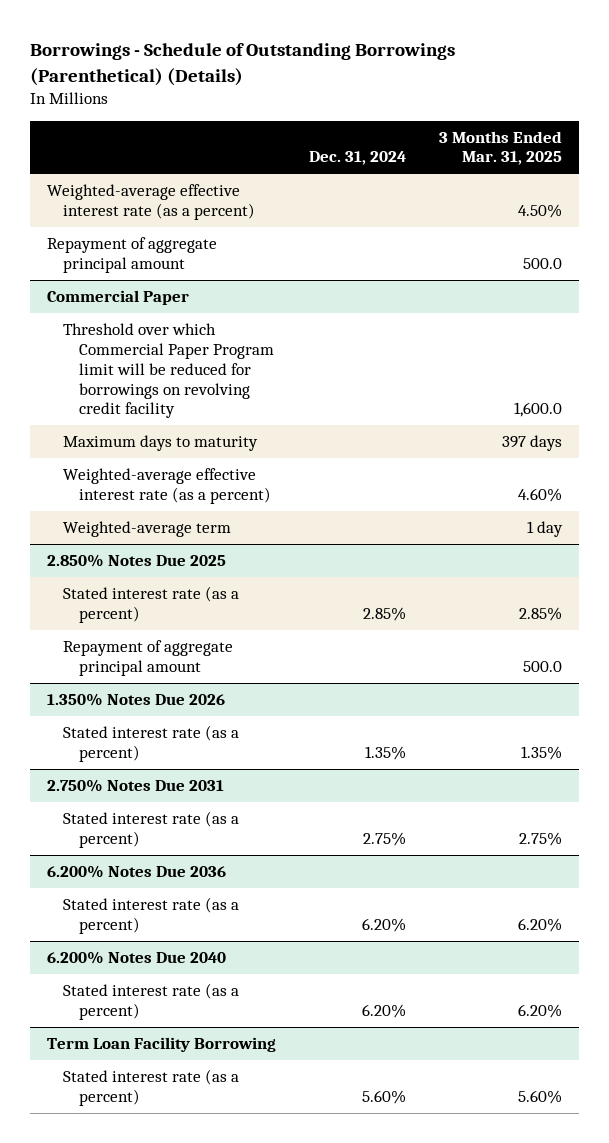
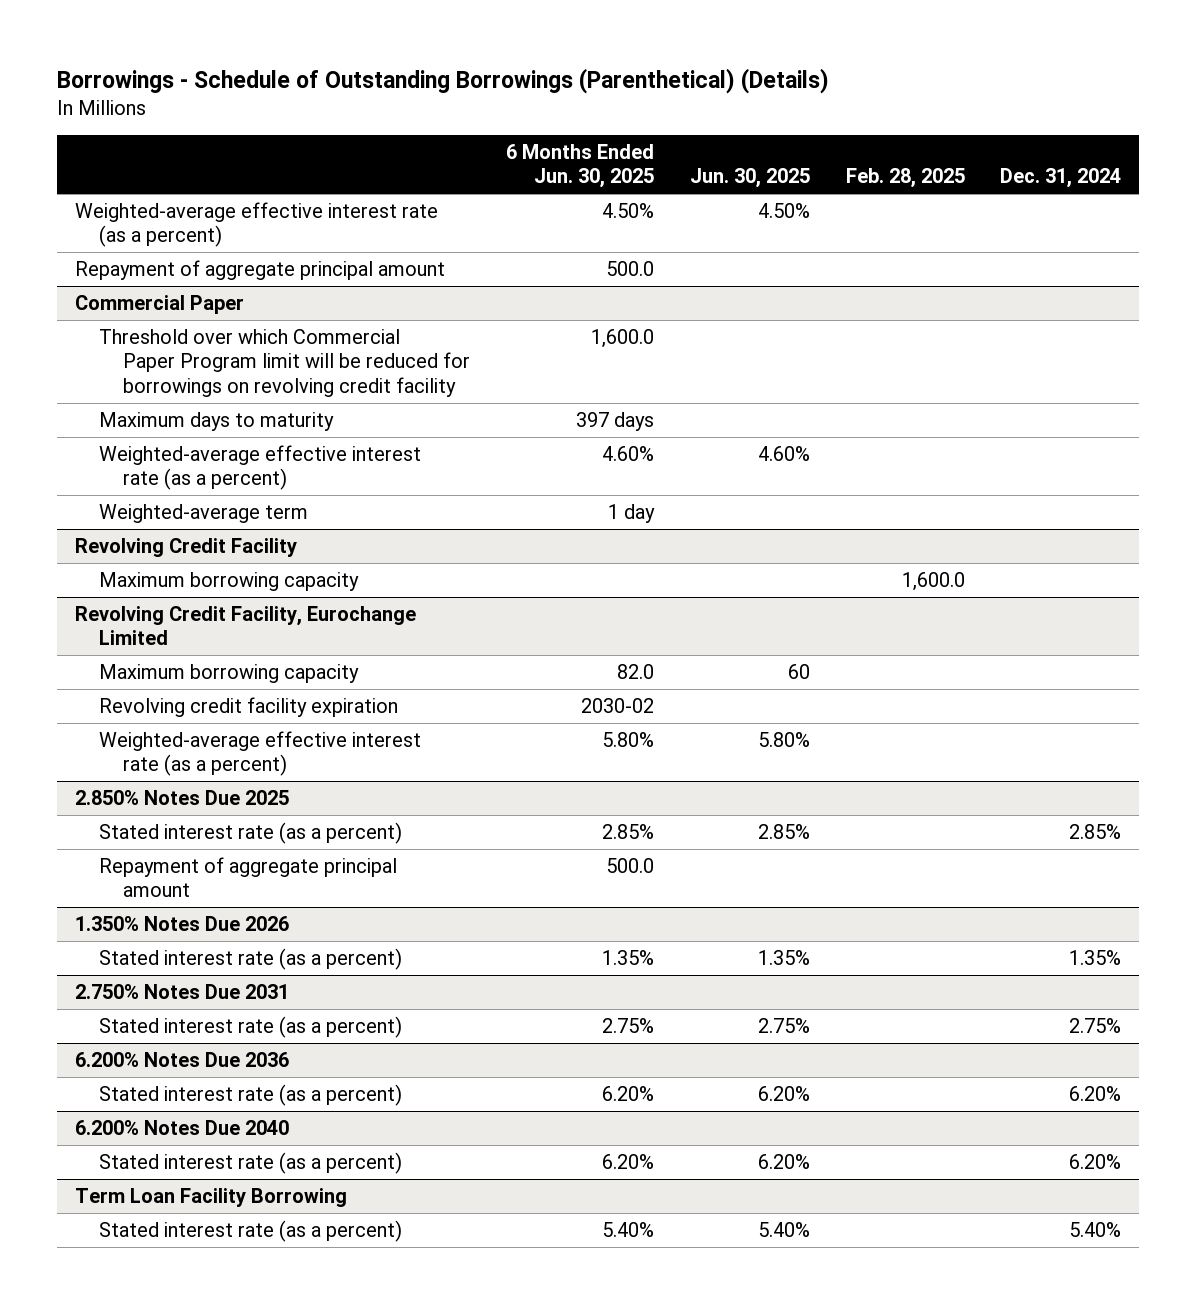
[438,130,562,166] 3 Months Ended Mar. 31, 2025 -> none
none -> [506,143,655,189] 6 Months Ended Jun. 30, 2025
none -> [689,168,810,189] Jun. 30, 2025
none -> [845,168,965,189] Feb. 28, 2025
none -> [75,538,298,558] Revolving Credit Facility
none -> [99,572,360,592] Maximum borrowing capacity
none -> [75,606,417,646] Revolving Credit Facility, Eurochange Limited
none -> [99,664,360,684] Maximum borrowing capacity
none -> [99,697,399,718] Revolving credit facility expiration
none -> [99,731,422,777] Weighted-average effective interest rate (as a percent)
[361,1089,406,1104] 5.60% -> [1069,1222,1122,1238] 5.40%

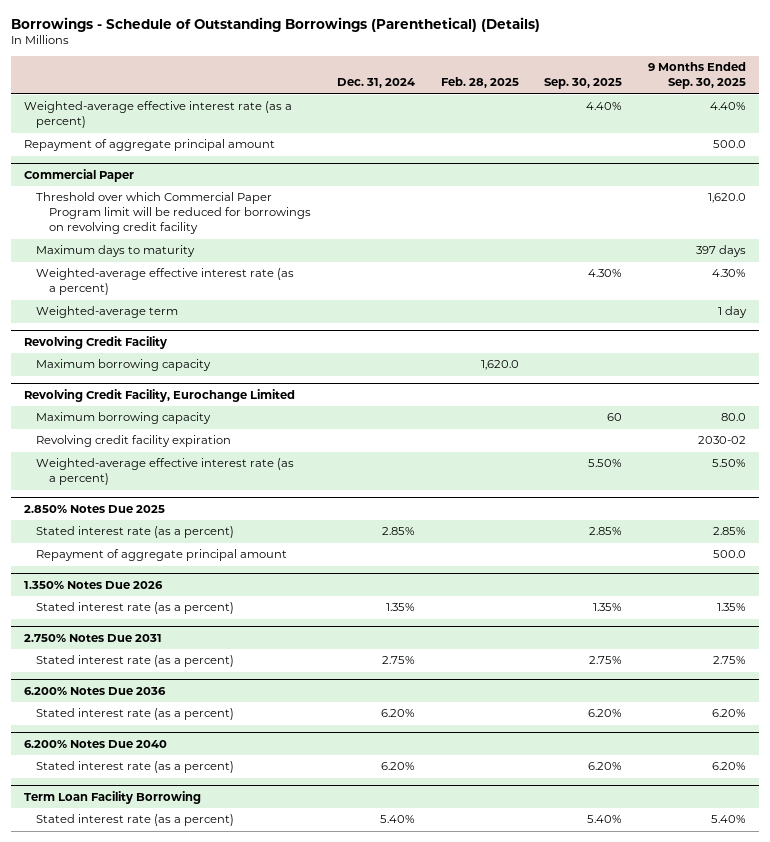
[506,143,655,189] 6 Months Ended Jun. 30, 2025 -> none
[689,168,810,189] Jun. 30, 2025 -> none
none -> [544,78,623,90] Sep. 30, 2025
none -> [647,62,746,90] 9 Months Ended Sep. 30, 2025
[901,572,965,592] 1,600.0 -> [480,360,519,371] 1,620.0

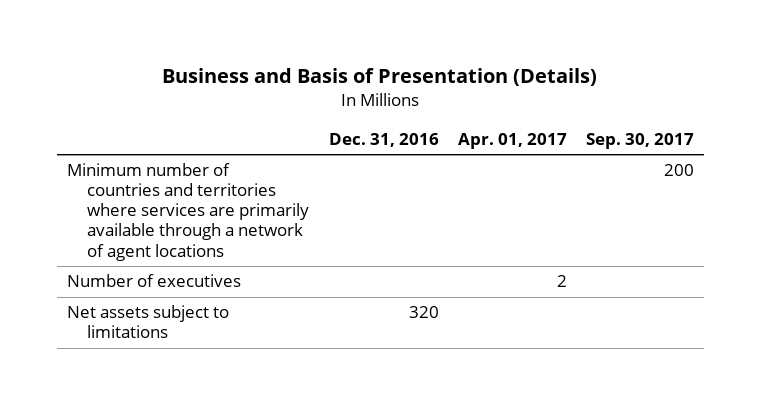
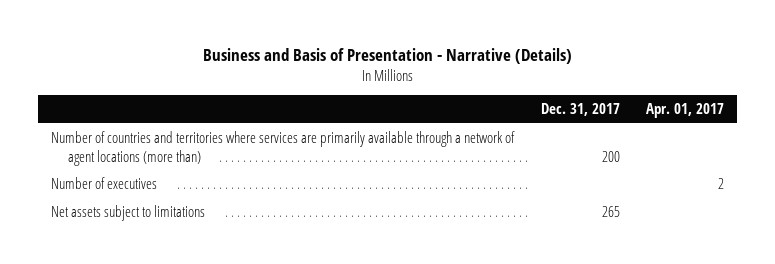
[162,68,598,87] Business and Basis of Presentation (Details) -> [202,47,572,64] Business and Basis of Presentation - Narrative (Details)
[328,132,439,147] Dec. 31, 2016 -> none
[586,132,695,149] Sep. 30, 2017 -> none
none -> [540,103,620,117] Dec. 31, 2017
[66,163,310,261] Minimum number of countries and territories where services are primarily available through a network of agent locations -> [51,130,516,166] Number of countries and territories where services are primarily available through a network of agent locations (more than)

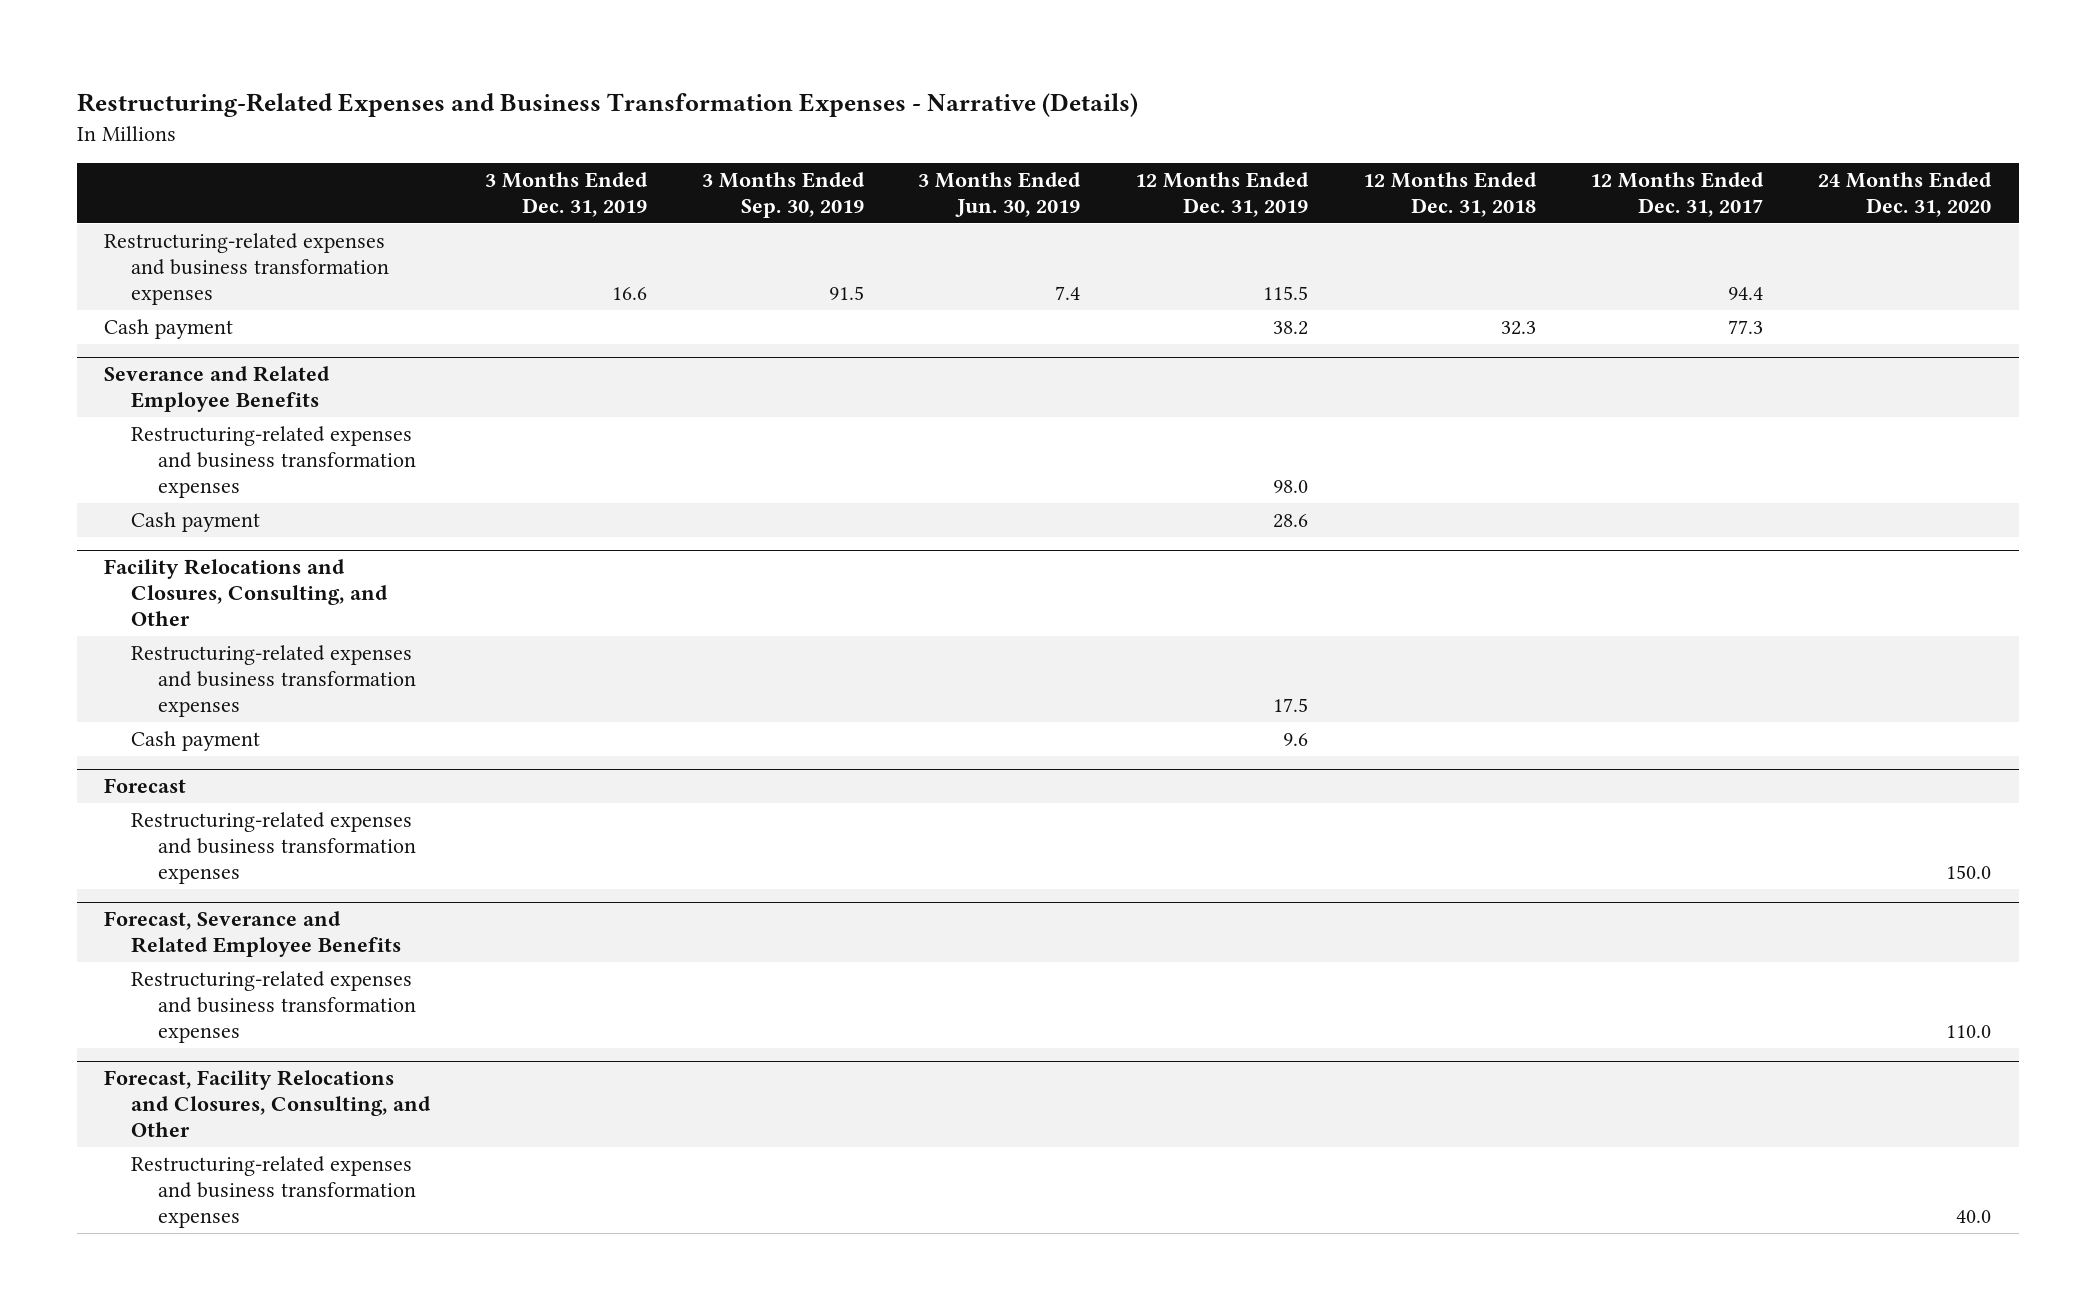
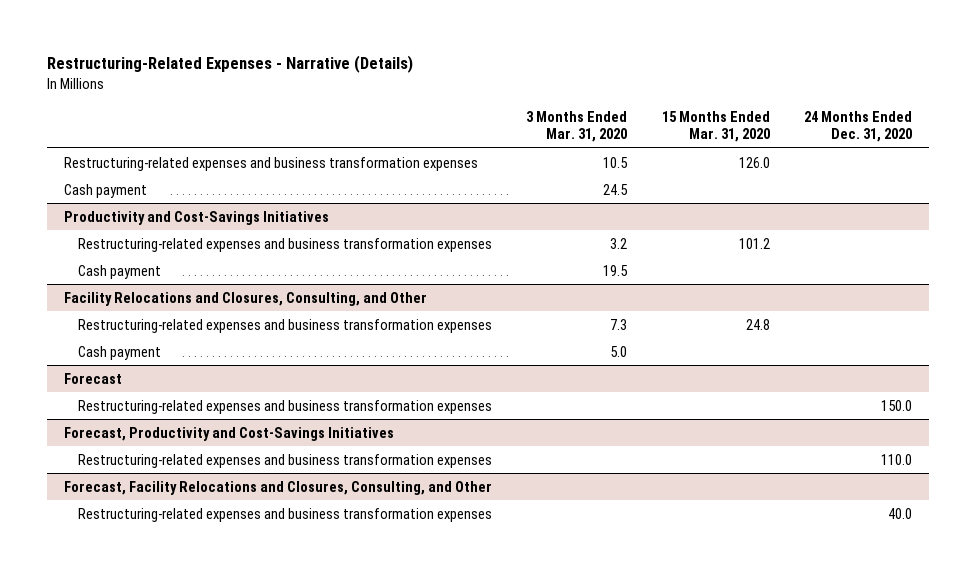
[76,92,1138,117] Restructuring-Related Expenses and Business Transformation Expenses - Narrative (Details) -> [46,55,413,74] Restructuring-Related Expenses - Narrative (Details)
[484,171,648,217] 3 Months Ended Dec. 31, 2019 -> none
[701,171,865,218] 3 Months Ended Sep. 30, 2019 -> none
[918,171,1082,217] 3 Months Ended Jun. 30, 2019 -> none
[1135,171,1310,217] 12 Months Ended Dec. 31, 2019 -> none
[1362,171,1537,217] 12 Months Ended Dec. 31, 2018 -> none
[1590,171,1765,217] 12 Months Ended Dec. 31, 2017 -> none
none -> [526,111,628,143] 3 Months Ended Mar. 31, 2020
none -> [661,111,770,143] 15 Months Ended Mar. 31, 2020
[103,366,330,413] Severance and Related Employee Benefits -> [63,210,329,225] Productivity and Cost-Savings Initiatives
[103,911,402,958] Forecast, Severance and Related Employee Benefits -> [63,426,394,441] Forecast, Productivity and Cost-Savings Initiatives

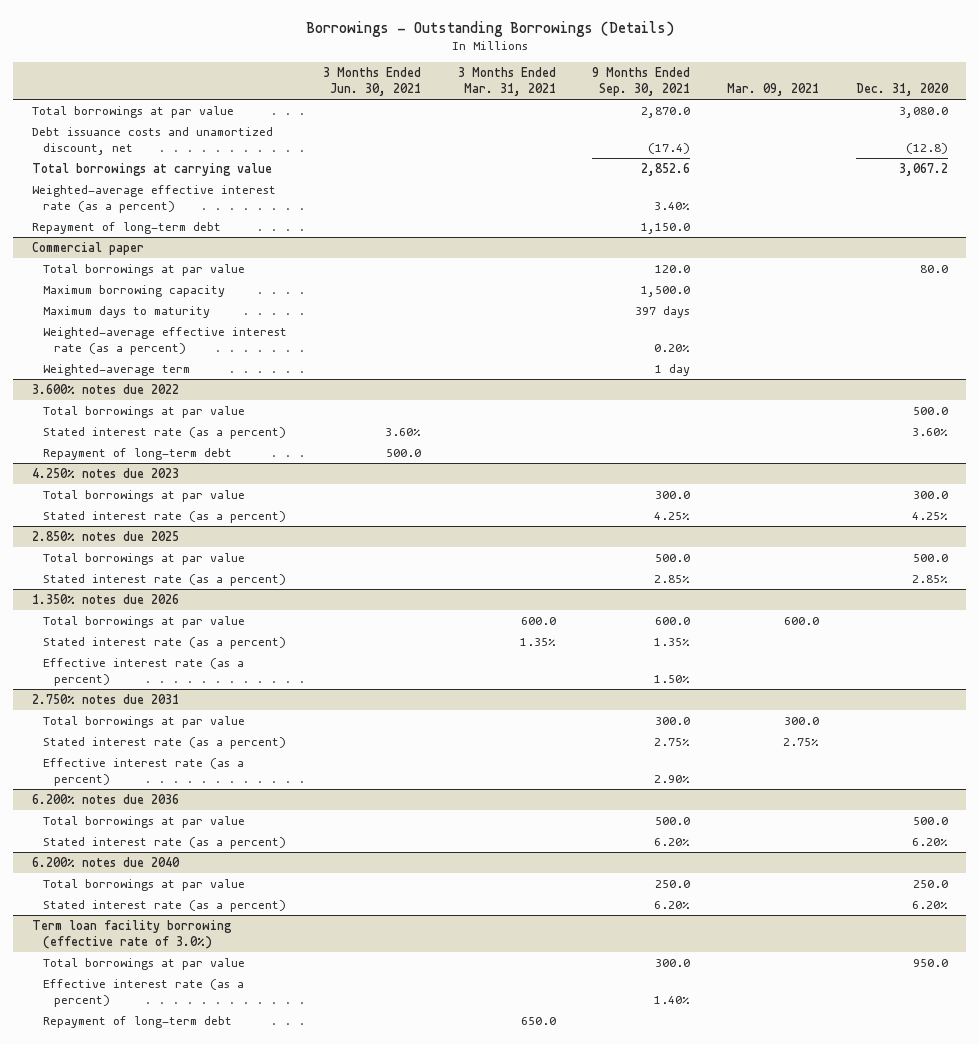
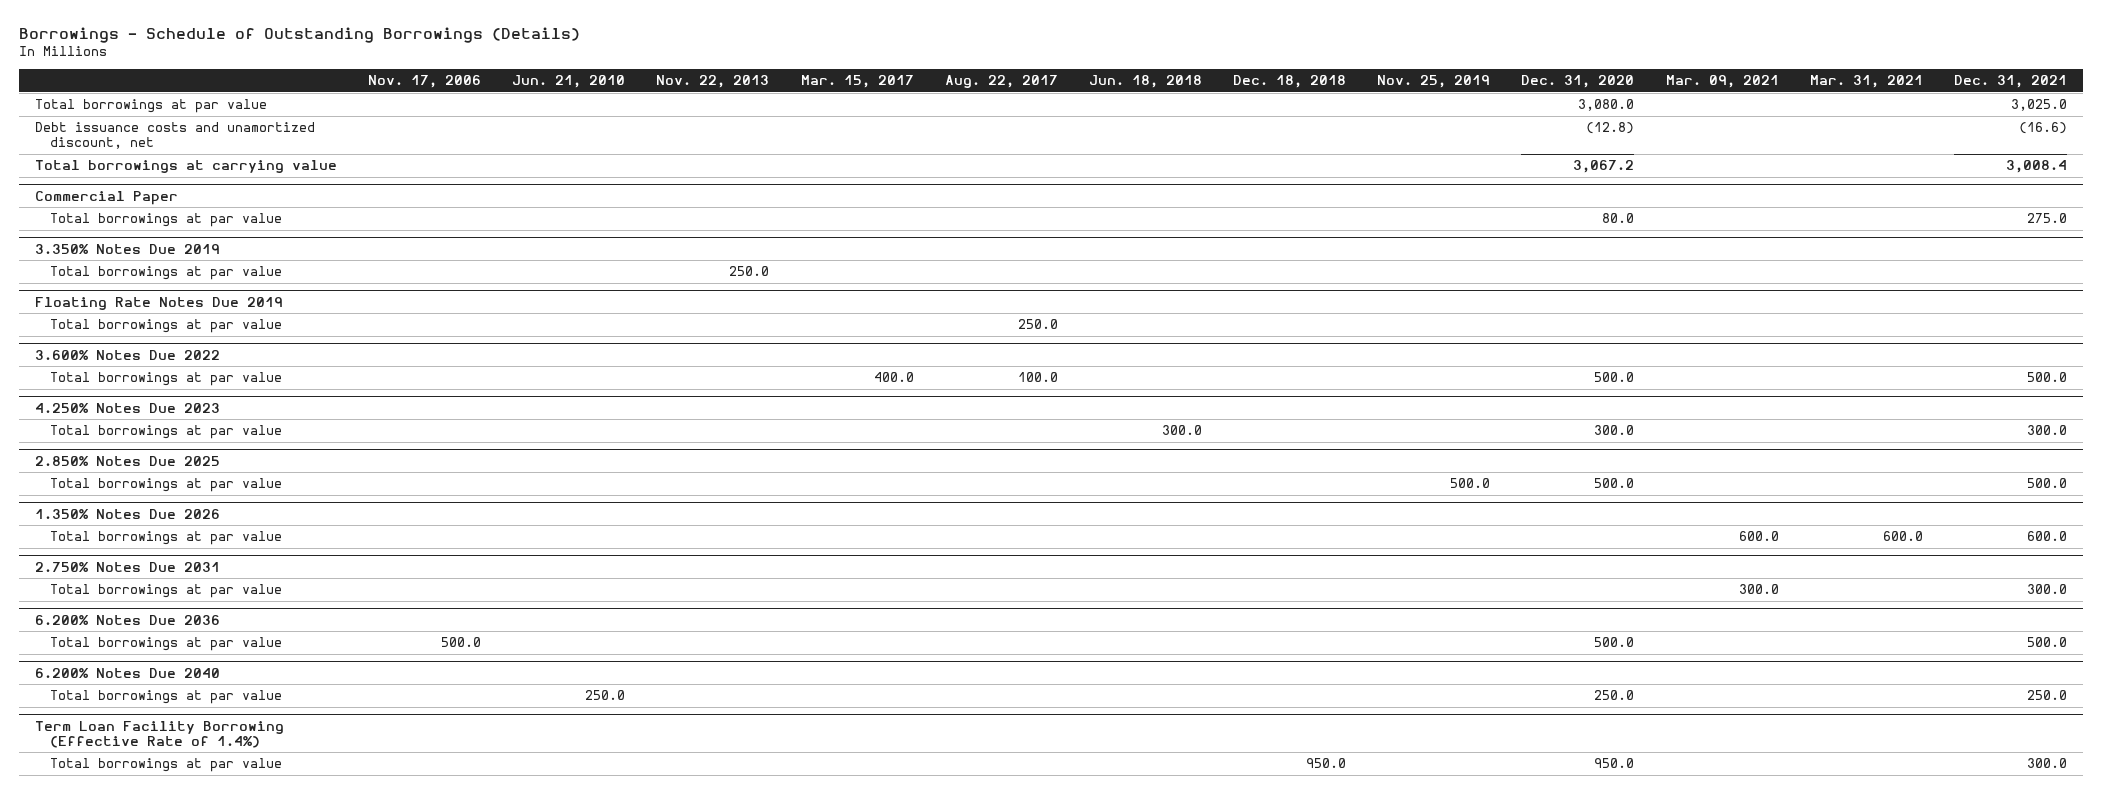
[305,20,674,37] Borrowings - Outstanding Borrowings (Details) -> [19,27,581,44] Borrowings - Schedule of Outstanding Borrowings (Details)
[323,66,422,97] 3 Months Ended Jun. 30, 2021 -> none
[457,66,556,97] 3 Months Ended Mar. 31, 2021 -> none
[592,66,691,97] 9 Months Ended Sep. 30, 2021 -> none
none -> [368,75,482,89] Nov. 17, 2006
none -> [512,75,626,89] Jun. 21, 2010
none -> [656,75,770,89] Nov. 22, 2013
none -> [800,75,914,89] Mar. 15, 2017
none -> [944,75,1058,89] Aug. 22, 2017
none -> [1088,75,1202,89] Jun. 18, 2018
none -> [1233,75,1347,89] Dec. 18, 2018
none -> [1377,75,1491,89] Nov. 25, 2019
none -> [1809,75,1923,89] Mar. 31, 2021
none -> [1953,75,2067,89] Dec. 31, 2021
[31,184,276,213] Weighted-average effective interest rate (as a percent) -> none
[31,221,221,234] Repayment of long-term debt -> none
[31,241,144,255] Commercial paper -> [35,190,179,205] Commercial Paper
[42,284,225,297] Maximum borrowing capacity -> none
[42,305,210,318] Maximum days to maturity -> none
[42,326,287,355] Weighted-average effective interest rate (as a percent) -> none
[42,363,190,376] Weighted-average term -> none
none -> [35,243,221,254] 3.350% Notes Due 2019
none -> [49,266,282,281] Total borrowings at par value
none -> [35,296,284,310] Floating Rate Notes Due 2019
none -> [49,319,282,334] Total borrowings at par value
[31,383,179,394] 3.600% notes due 2022 -> [35,349,221,360] 3.600% Notes Due 2022
[42,426,286,439] Stated interest rate (as a percent) -> none
[42,447,232,460] Repayment of long-term debt -> none
[31,467,179,478] 4.250% notes due 2023 -> [35,402,221,413] 4.250% Notes Due 2023
[42,510,286,523] Stated interest rate (as a percent) -> none
[31,530,179,541] 2.850% notes due 2025 -> [35,455,221,466] 2.850% Notes Due 2025
[42,573,286,586] Stated interest rate (as a percent) -> none
[31,593,179,604] 1.350% notes due 2026 -> [35,508,221,519] 1.350% Notes Due 2026
[42,636,286,649] Stated interest rate (as a percent) -> none
[42,657,244,686] Effective interest rate (as a percent) -> none
[31,693,179,704] 2.750% notes due 2031 -> [35,561,221,572] 2.750% Notes Due 2031
[42,736,286,749] Stated interest rate (as a percent) -> none
[42,757,244,786] Effective interest rate (as a percent) -> none
[31,793,179,804] 6.200% notes due 2036 -> [35,614,221,625] 6.200% Notes Due 2036
[42,836,286,849] Stated interest rate (as a percent) -> none
[31,856,180,867] 6.200% notes due 2040 -> [35,667,221,678] 6.200% Notes Due 2040
[42,899,286,912] Stated interest rate (as a percent) -> none
[31,919,232,949] Term loan facility borrowing (effective rate of 3.0%) -> [35,720,285,748] Term Loan Facility Borrowing (Effective Rate of 1.4%)
[42,978,244,1007] Effective interest rate (as a percent) -> none
[42,1015,232,1028] Repayment of long-term debt -> none

